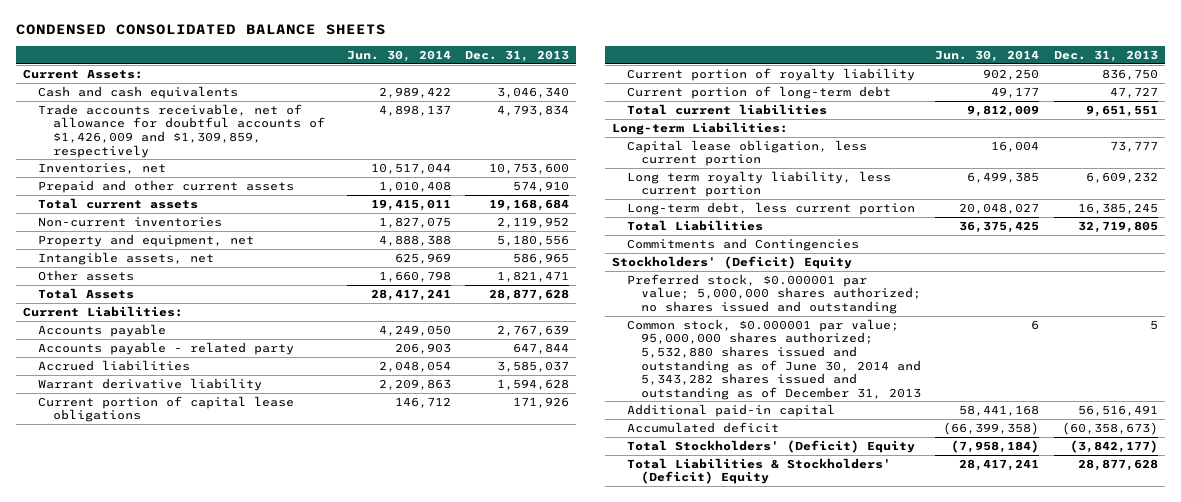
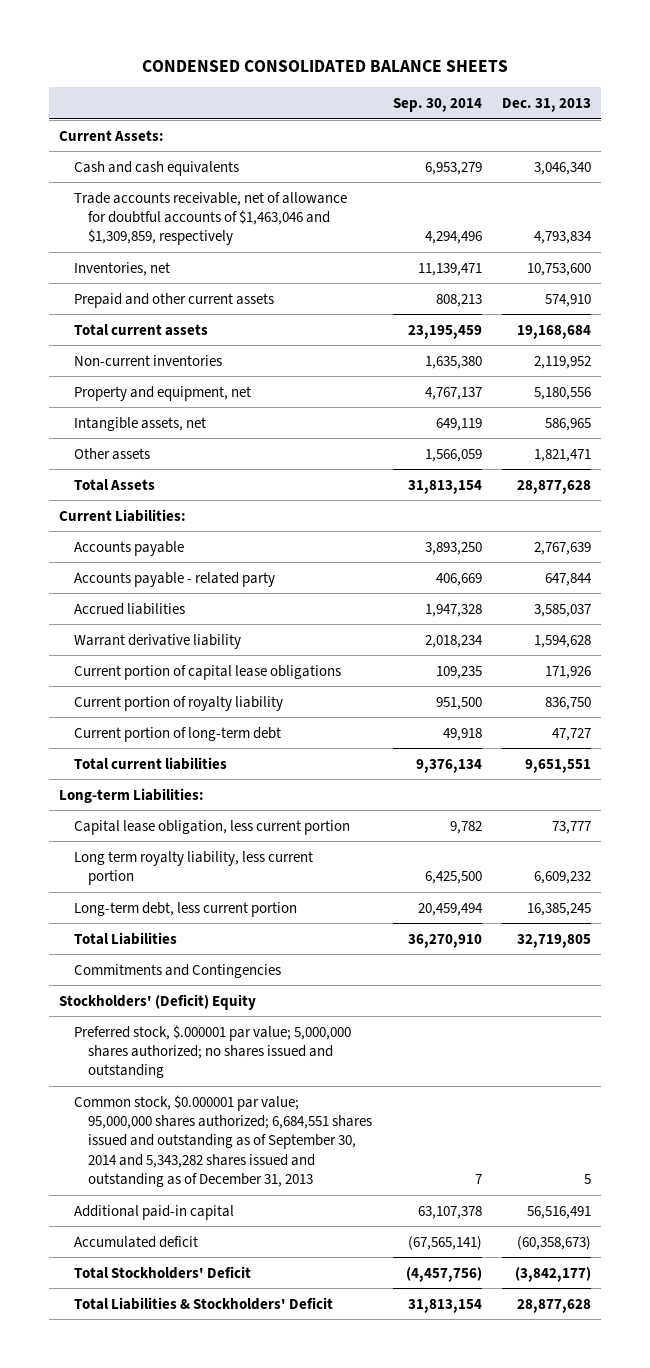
[346,50,451,63] Jun. 30, 2014 -> none
none -> [392,98,482,113] Sep. 30, 2014
[37,103,325,158] Trade accounts receivable, net of allowance for doubtful accounts of $1,426,009 and $1,309,859, respectively -> [73,191,347,246] Trade accounts receivable, net of allowance for doubtful accounts of $1,463,046 and $1,309,859, respectively
[626,273,922,315] Preferred stock, $0.000001 par value; 5,000,000 shares authorized; no shares issued and outstanding -> [73,1024,351,1079] Preferred stock, $.000001 par value; 5,000,000 shares authorized; no shares issued and outstanding
[626,318,922,400] Common stock, $0.000001 par value; 95,000,000 shares authorized; 5,532,880 shares issued and outstanding as of June 30, 2014 and 5,343,282 shares issued and outstanding as of December 31, 2013 -> [73,1094,373,1187] Common stock, $0.000001 par value; 95,000,000 shares authorized; 6,684,551 shares issued and outstanding as of September 30, 2014 and 5,343,282 shares issued and outstanding as of December 31, 2013
[626,439,915,453] Total Stockholders' (Deficit) Equity -> [73,1265,251,1279] Total Stockholders' Deficit
[626,457,891,485] Total Liabilities & Stockholders' (Deficit) Equity -> [73,1296,333,1310] Total Liabilities & Stockholders' Deficit

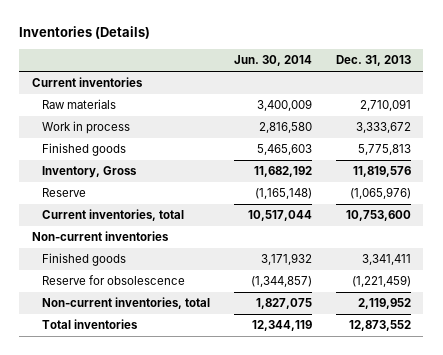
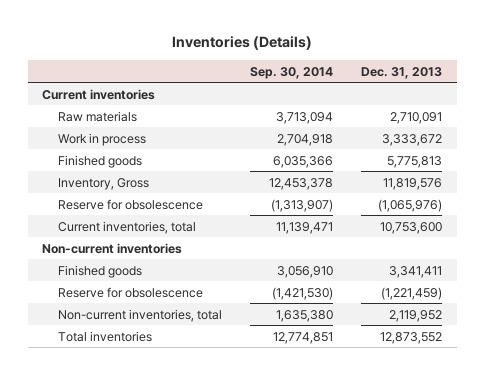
[233,55,312,67] Jun. 30, 2014 -> none
none -> [250,66,334,79] Sep. 30, 2014
[41,188,86,198] Reserve -> [57,198,203,210] Reserve for obsolescence

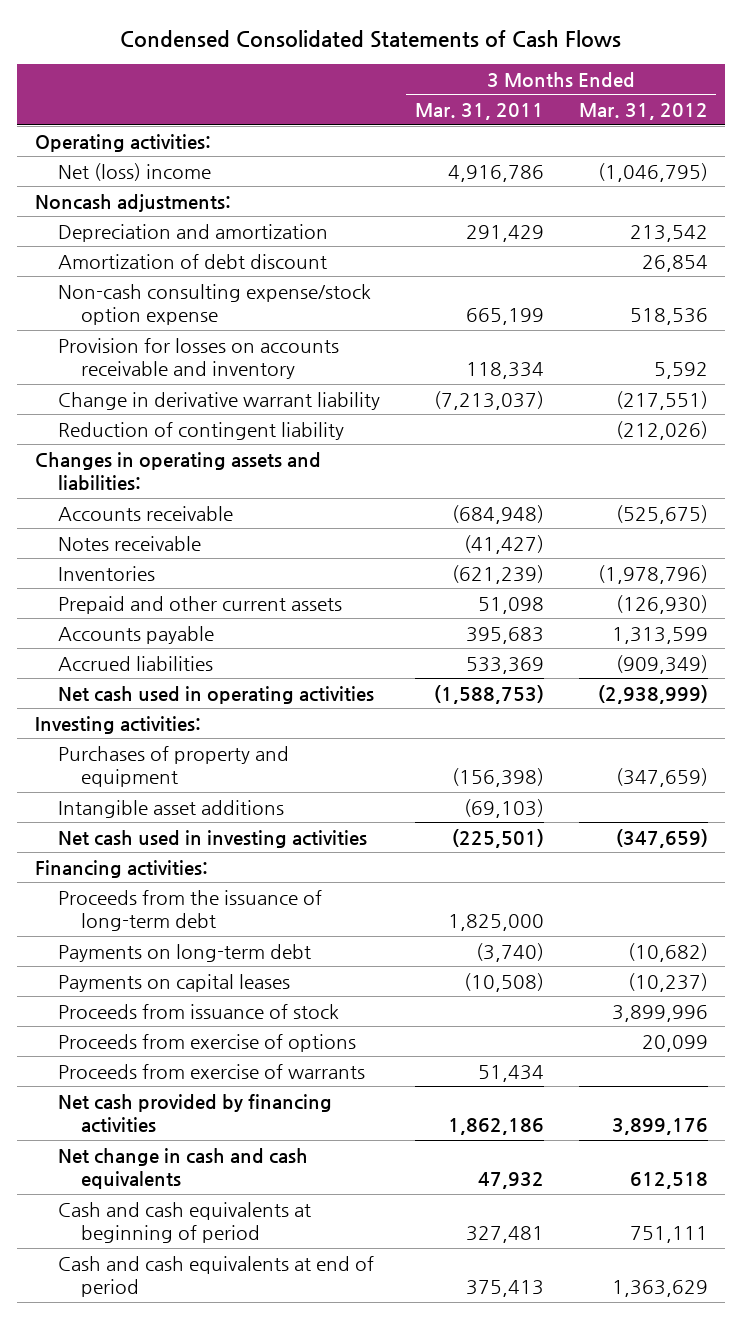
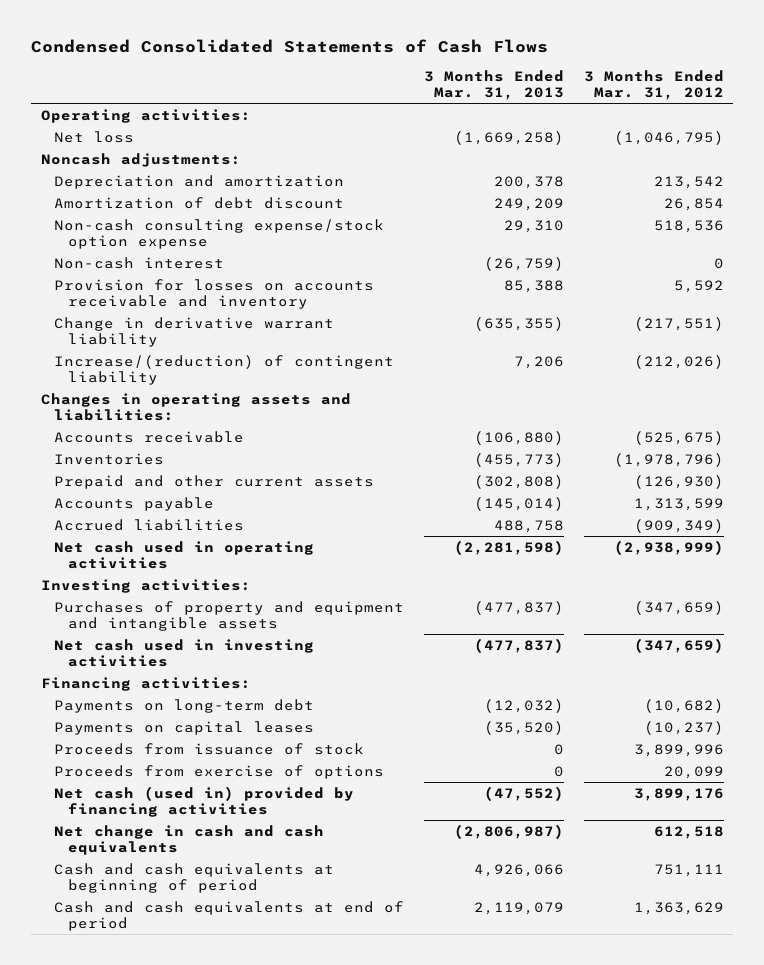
[414,102,544,120] Mar. 31, 2011 -> none
none -> [423,69,564,101] 3 Months Ended Mar. 31, 2013
[57,162,211,181] Net (loss) income -> [54,130,135,143] Net loss
none -> [54,256,225,269] Non-cash interest
[57,421,344,440] Reduction of contingent liability -> [54,354,395,386] Increase/(reduction) of contingent liability
[57,535,201,551] Notes receivable -> none
[57,799,284,818] Intangible asset additions -> none
[57,745,289,788] Purchases of property and equipment -> [54,600,405,632] Purchases of property and equipment and intangible assets
[57,889,322,932] Proceeds from the issuance of long-term debt -> none
[57,1063,365,1079] Proceeds from exercise of warrants -> none
[57,1093,332,1134] Net cash provided by financing activities -> [54,785,355,818] Net cash (used in) provided by financing activities

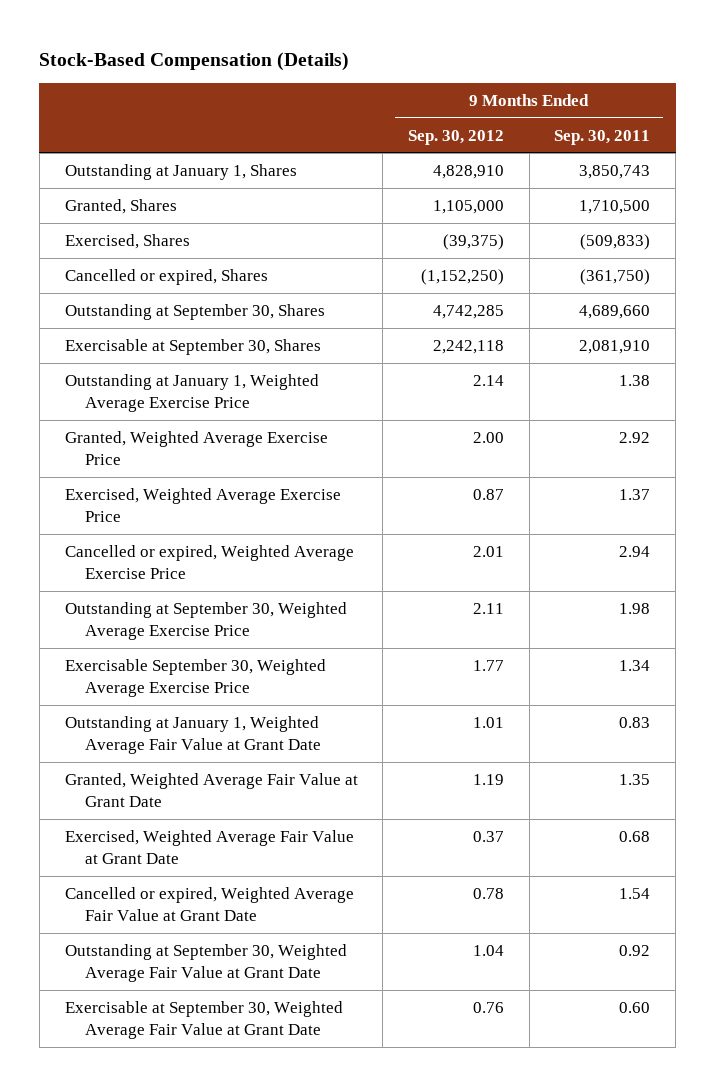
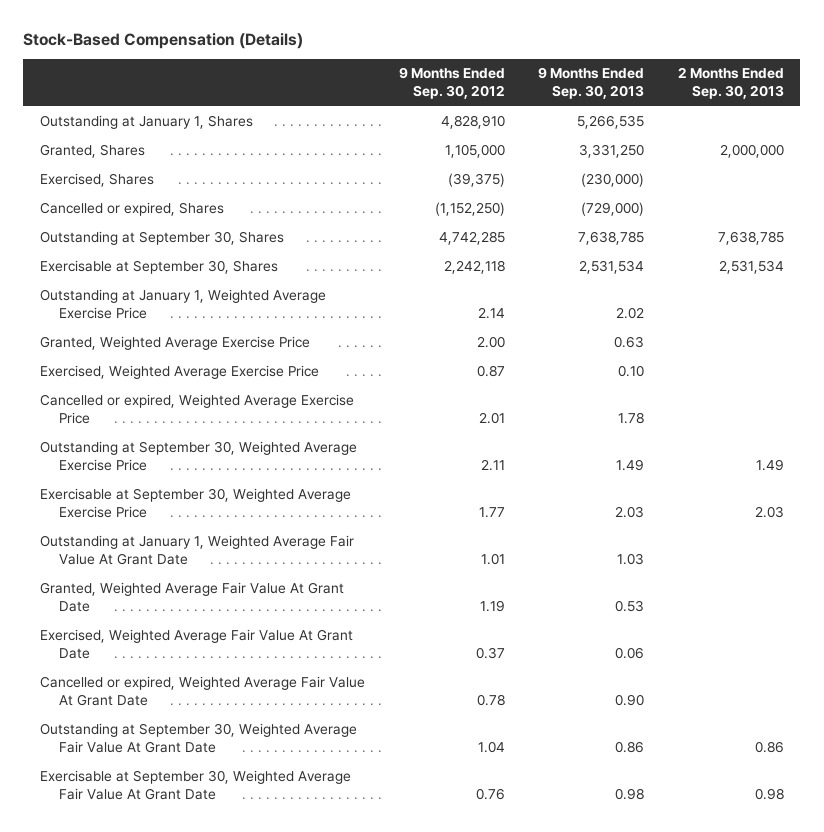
[554,129,651,145] Sep. 30, 2011 -> none
none -> [538,67,645,100] 9 Months Ended Sep. 30, 2013
none -> [677,67,784,100] 2 Months Ended Sep. 30, 2013
[64,658,326,697] Exercisable September 30, Weighted Average Exercise Price -> [39,488,351,519] Exercisable at September 30, Weighted Average Exercise Price
[64,715,321,754] Outstanding at January 1, Weighted Average Fair Value at Grant Date -> [39,535,354,566] Outstanding at January 1, Weighted Average Fair Value At Grant Date
[64,772,358,807] Granted, Weighted Average Fair Value at Grant Date -> [39,582,344,613] Granted, Weighted Average Fair Value At Grant Date
[64,829,354,864] Exercised, Weighted Average Fair Value at Grant Date -> [39,629,353,660] Exercised, Weighted Average Fair Value At Grant Date
[64,886,354,921] Cancelled or expired, Weighted Average Fair Value at Grant Date -> [39,676,365,707] Cancelled or expired, Weighted Average Fair Value At Grant Date
[64,943,347,982] Outstanding at September 30, Weighted Average Fair Value at Grant Date -> [39,723,357,754] Outstanding at September 30, Weighted Average Fair Value At Grant Date
[64,1000,343,1039] Exercisable at September 30, Weighted Average Fair Value at Grant Date -> [39,770,351,801] Exercisable at September 30, Weighted Average Fair Value At Grant Date

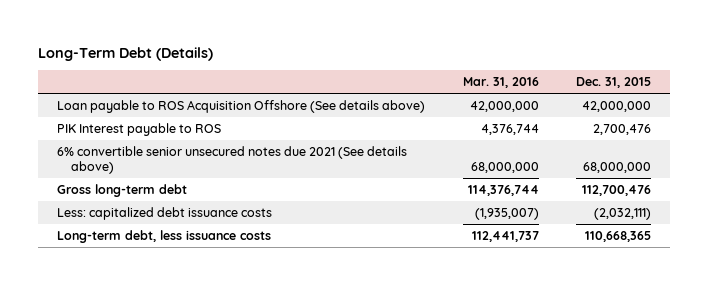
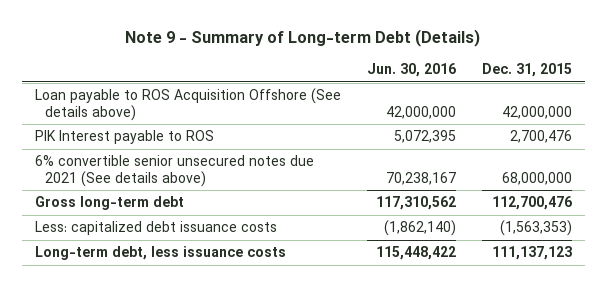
[38,46,214,61] Long-Term Debt (Details) -> [125,29,481,48] Note 9 - Summary of Long-term Debt (Details)
[462,77,539,89] Mar. 31, 2016 -> none
none -> [366,63,456,78] Jun. 30, 2016
[594,207,652,220] (2,032,111) -> [499,220,572,237] (1,563,353)
[585,230,652,242] 110,668,365 -> [491,246,572,261] 111,137,123

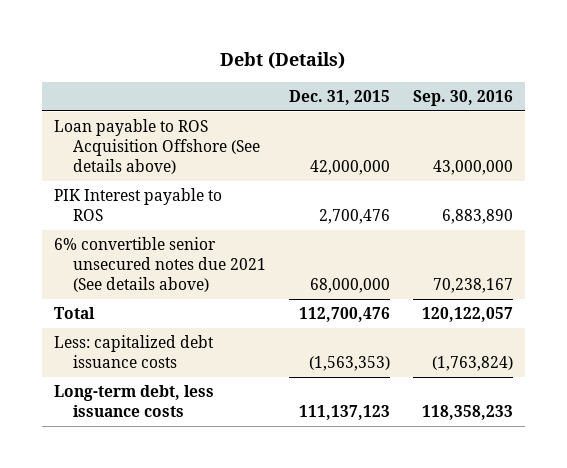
[125,29,481,48] Note 9 - Summary of Long-term Debt (Details) -> [220,52,346,70] Debt (Details)
[366,63,456,78] Jun. 30, 2016 -> none
none -> [412,89,513,106] Sep. 30, 2016
[34,196,184,211] Gross long-term debt -> [53,307,95,320] Total

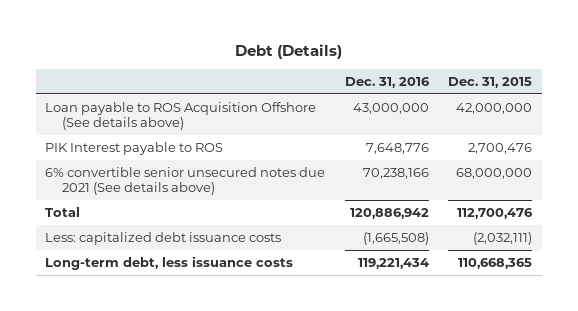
[412,89,513,106] Sep. 30, 2016 -> none
none -> [344,76,430,88] Dec. 31, 2016
[308,355,390,371] (1,563,353) -> [473,231,533,245] (2,032,111)
[298,404,390,420] 111,137,123 -> [458,257,533,269] 110,668,365

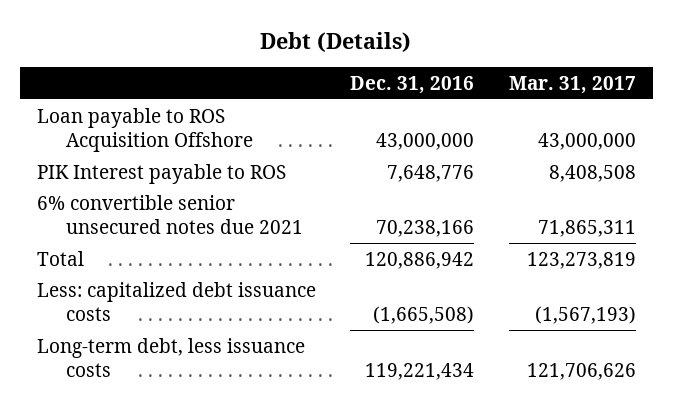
[448,76,533,88] Dec. 31, 2015 -> none
none -> [508,75,636,94] Mar. 31, 2017
[45,101,317,131] Loan payable to ROS Acquisition Offshore (See details above) -> [36,107,253,152] Loan payable to ROS Acquisition Offshore
[45,166,326,196] 6% convertible senior unsecured notes due 2021 (See details above) -> [36,194,303,234] 6% convertible senior unsecured notes due 2021

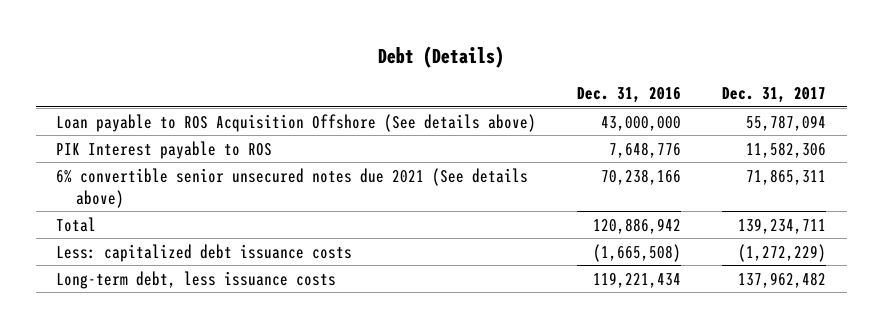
[508,75,636,94] Mar. 31, 2017 -> none
none -> [722,87,827,104] Dec. 31, 2017
[36,107,253,152] Loan payable to ROS Acquisition Offshore -> [56,113,537,132] Loan payable to ROS Acquisition Offshore (See details above)
[36,194,303,234] 6% convertible senior unsecured notes due 2021 -> [56,167,529,208] 6% convertible senior unsecured notes due 2021 (See details above)

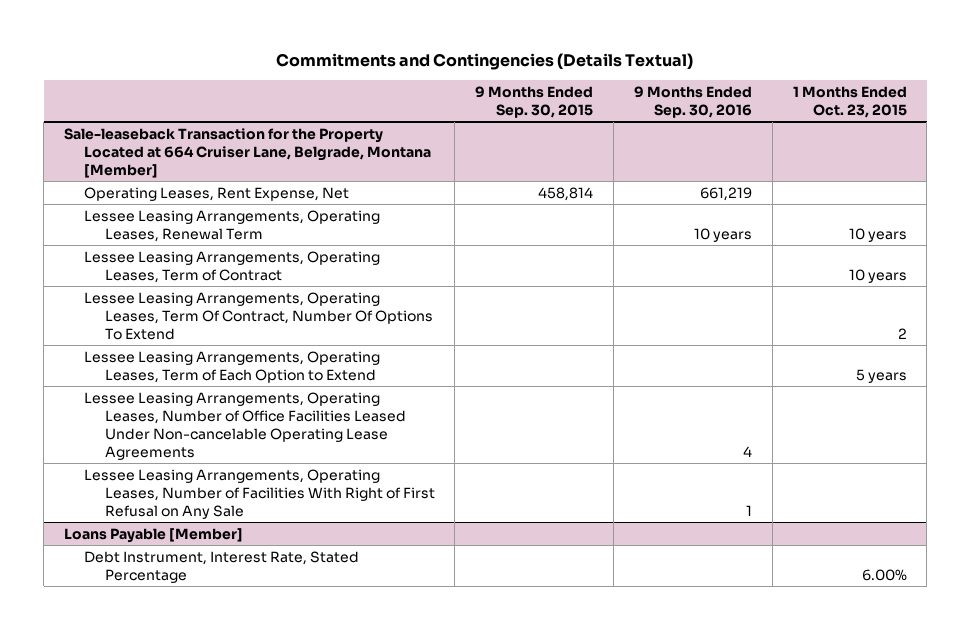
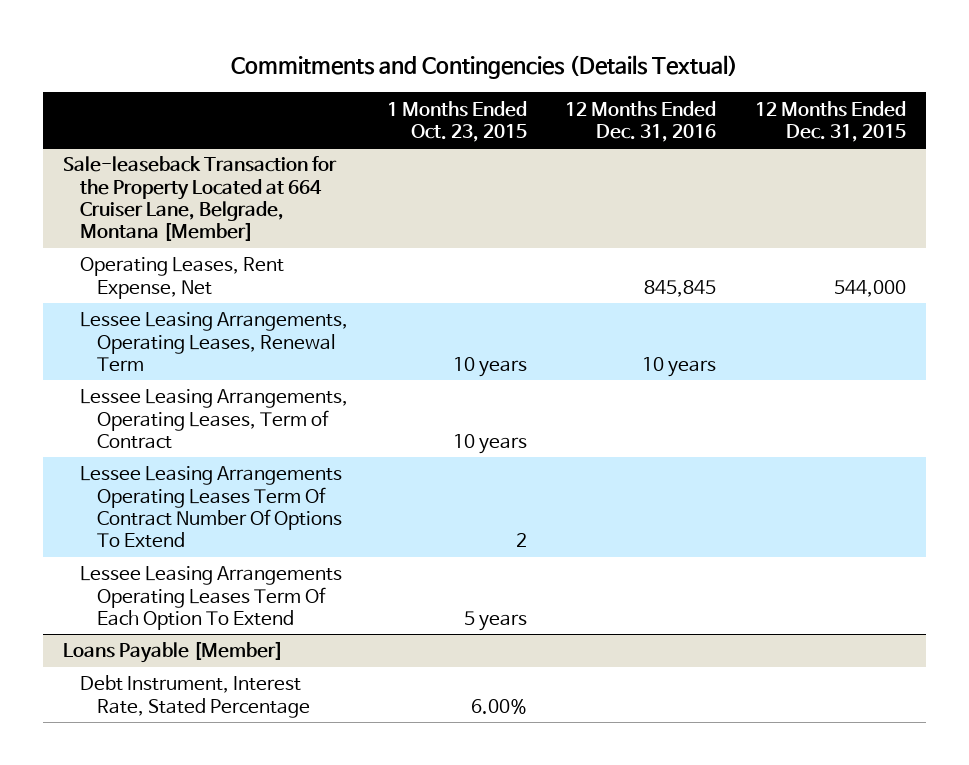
[475,85,594,118] 9 Months Ended Sep. 30, 2015 -> none
[633,85,752,118] 9 Months Ended Sep. 30, 2016 -> none
none -> [565,100,717,142] 12 Months Ended Dec. 31, 2016
none -> [755,100,907,142] 12 Months Ended Dec. 31, 2015
[84,391,406,460] Lessee Leasing Arrangements, Operating Leases, Number of Office Facilities Leased Under Non-cancelable Operating Lease Agreements -> none
[84,468,435,519] Lessee Leasing Arrangements, Operating Leases, Number of Facilities With Right of First Refusal on Any Sale -> none
[84,291,433,340] Lessee Leasing Arrangements, Operating Leases, Term Of Contract, Number Of Options To Extend -> [79,466,342,549] Lessee Leasing Arrangements Operating Leases Term Of Contract Number Of Options To Extend
[84,350,381,383] Lessee Leasing Arrangements, Operating Leases, Term of Each Option to Extend -> [79,566,342,630] Lessee Leasing Arrangements Operating Leases Term Of Each Option To Extend

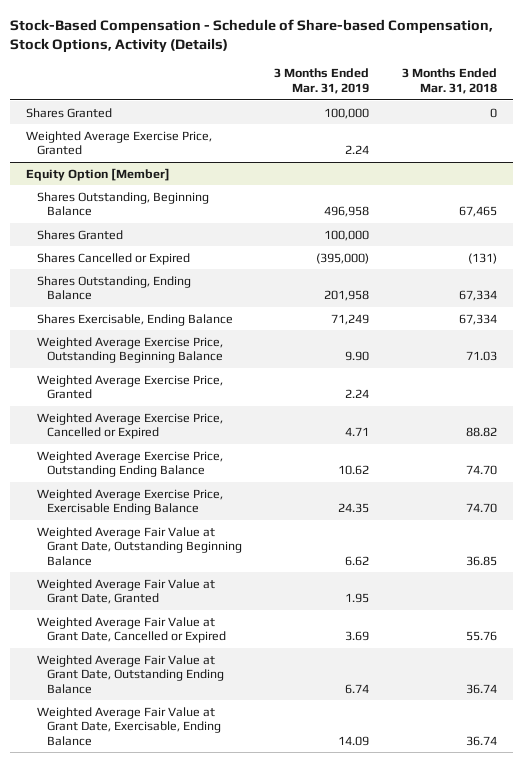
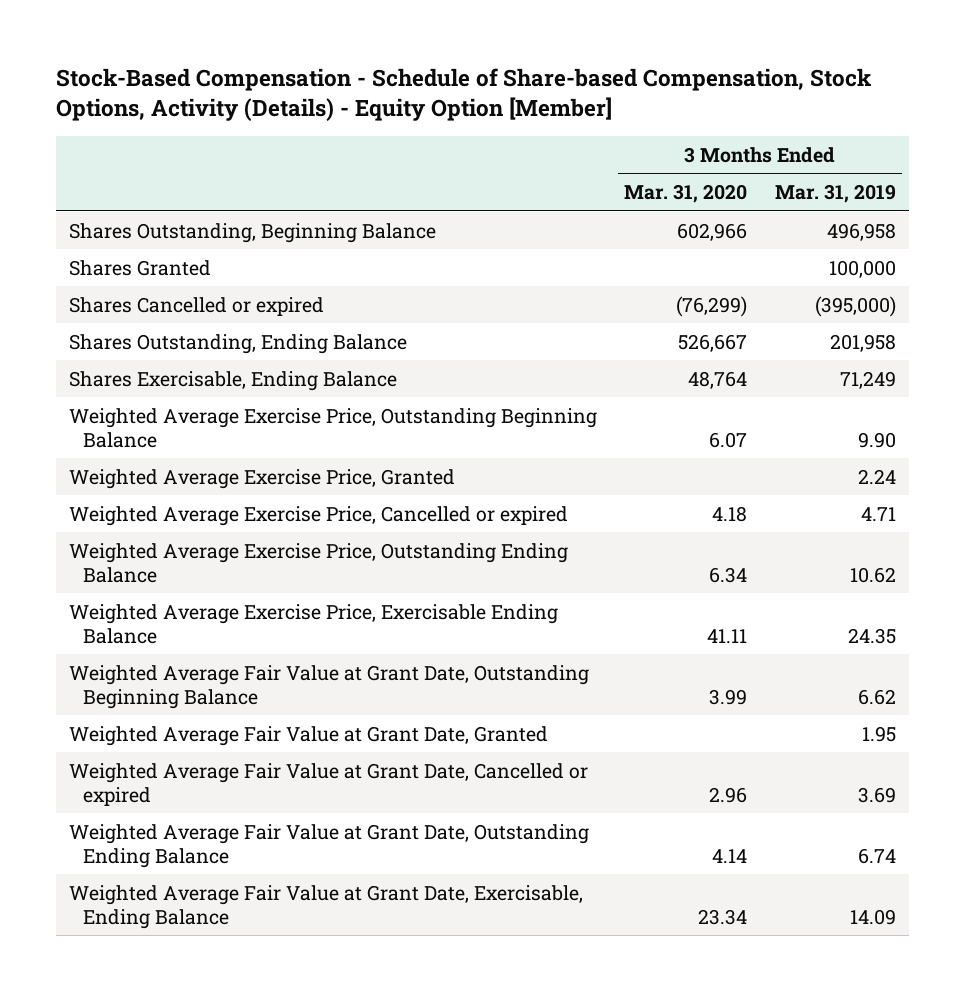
[10,18,494,54] Stock-Based Compensation - Schedule of Share-based Compensation, Stock Options, Activity (Details) -> [55,67,872,122] Stock-Based Compensation - Schedule of Share-based Compensation, Stock Options, Activity (Details) - Equity Option [Member]
[401,68,497,95] 3 Months Ended Mar. 31, 2018 -> none
none -> [624,183,748,203] Mar. 31, 2020
[26,107,113,118] Shares Granted -> none
[26,130,213,156] Weighted Average Exercise Price, Granted -> none
[26,167,171,181] Equity Option [Member] -> none
[36,252,190,265] Shares Cancelled or Expired -> [69,296,325,316] Shares Cancelled or expired
[36,412,223,440] Weighted Average Exercise Price, Cancelled or Expired -> [69,505,569,526] Weighted Average Exercise Price, Cancelled or expired
[36,616,227,644] Weighted Average Fair Value at Grant Date, Cancelled or Expired -> [69,762,589,806] Weighted Average Fair Value at Grant Date, Cancelled or expired

